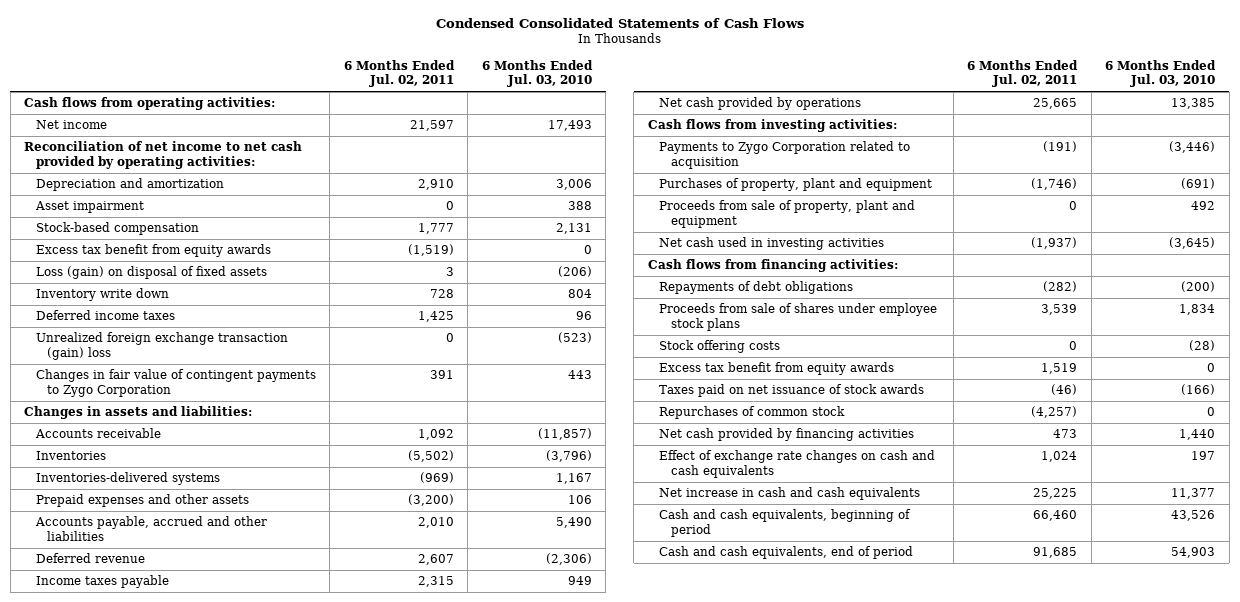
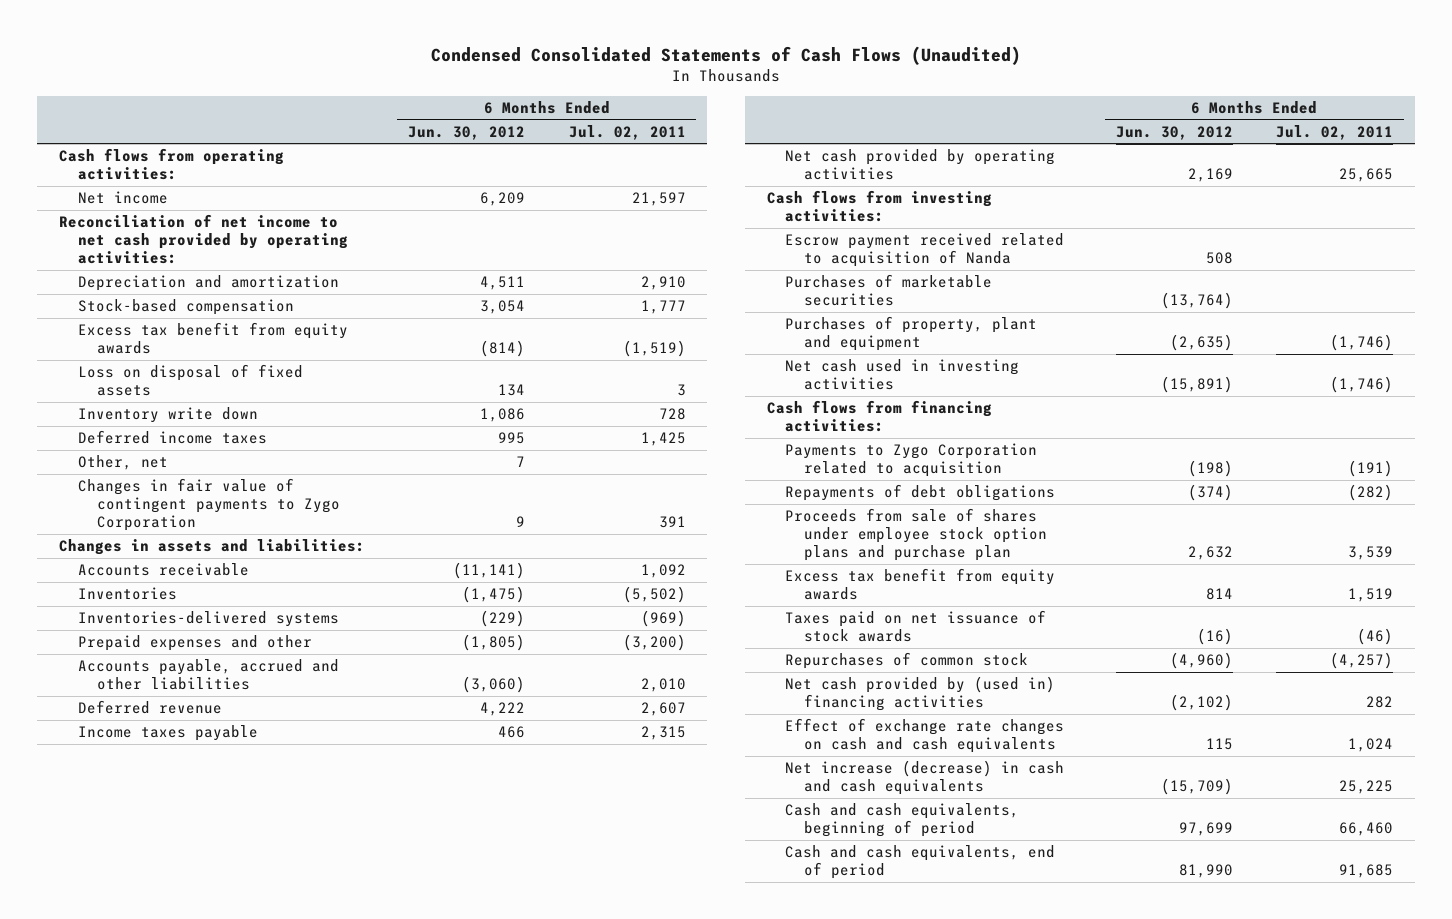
[435,17,804,28] Condensed Consolidated Statements of Cash Flows -> [431,45,1022,65] Condensed Consolidated Statements of Cash Flows (Unaudited)
[481,59,593,88] 6 Months Ended Jul. 03, 2010 -> none
none -> [408,125,526,140] Jun. 30, 2012
[34,201,144,214] Asset impairment -> none
[35,266,267,280] Loss (gain) on disposal of fixed assets -> [77,364,303,397] Loss on disposal of fixed assets
[35,332,288,360] Unrealized foreign exchange transaction (gain) loss -> none
none -> [77,455,168,471] Other, net
[35,494,249,508] Prepaid expenses and other assets -> [77,635,312,652] Prepaid expenses and other
[659,97,862,111] Net cash provided by operations -> [785,149,1056,181] Net cash provided by operating activities
none -> [785,233,1065,268] Escrow payment received related to acquisition of Nanda
none -> [785,274,993,307] Purchases of marketable securities
[659,200,916,228] Proceeds from sale of property, plant and equipment -> none
[1031,237,1078,250] (1,937) -> [1330,376,1394,394] (1,746)
[659,141,911,169] Payments to Zygo Corporation related to acquisition -> [785,443,1038,478] Payments to Zygo Corporation related to acquisition
[659,340,781,354] Stock offering costs -> none
[659,303,938,331] Proceeds from sale of shares under employee stock plans -> [785,508,1048,562] Proceeds from sale of shares under employee stock option plans and purchase plan
[659,428,915,442] Net cash provided by financing activities -> [785,676,1056,712] Net cash provided by (used in) financing activities
[1053,429,1078,439] 473 -> [1366,696,1394,709] 282
[659,487,921,501] Net increase in cash and cash equivalents -> [785,760,1065,796] Net increase (decrease) in cash and cash equivalents

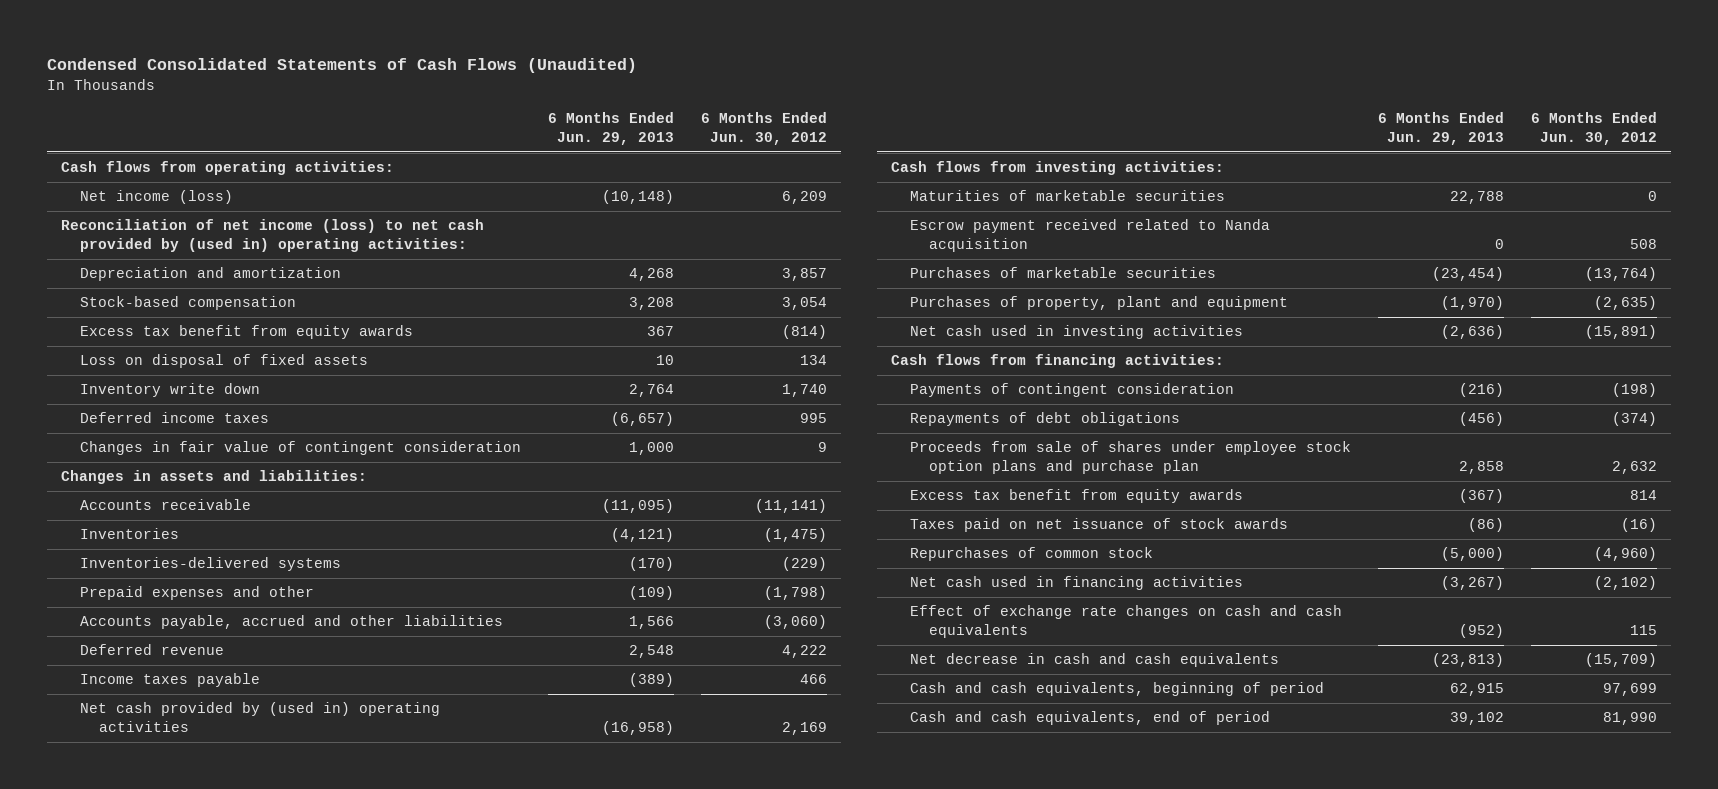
[568,124,686,140] Jul. 02, 2011 -> none
none -> [548,112,675,146] 6 Months Ended Jun. 29, 2013
[77,191,168,205] Net income -> [80,190,234,205] Net income (loss)
[58,214,348,265] Reconciliation of net income to net cash provided by operating activities: -> [61,219,485,253] Reconciliation of net income (loss) to net cash provided by (used in) operating activities:
[480,276,526,291] 4,511 -> [782,268,828,282] 3,857
[480,408,526,423] 1,086 -> [782,384,828,398] 1,740
[77,455,168,471] Other, net -> none
[77,478,340,532] Changes in fair value of contingent payments to Zygo Corporation -> [80,441,522,456] Changes in fair value of contingent consideration
[462,634,526,652] (1,805) -> [764,586,828,601] (1,798)
[785,149,1056,181] Net cash provided by operating activities -> [80,702,441,733] Net cash provided by (used in) operating activities
none -> [909,190,1225,202] Maturities of marketable securities
[785,233,1065,268] Escrow payment received related to acquisition of Nanda -> [909,219,1270,253] Escrow payment received related to Nanda acquisition
[785,443,1038,478] Payments to Zygo Corporation related to acquisition -> [909,383,1234,398] Payments of contingent consideration
[785,676,1056,712] Net cash provided by (used in) financing activities -> [909,576,1243,591] Net cash used in financing activities
[785,760,1065,796] Net increase (decrease) in cash and cash equivalents -> [909,653,1279,668] Net decrease in cash and cash equivalents

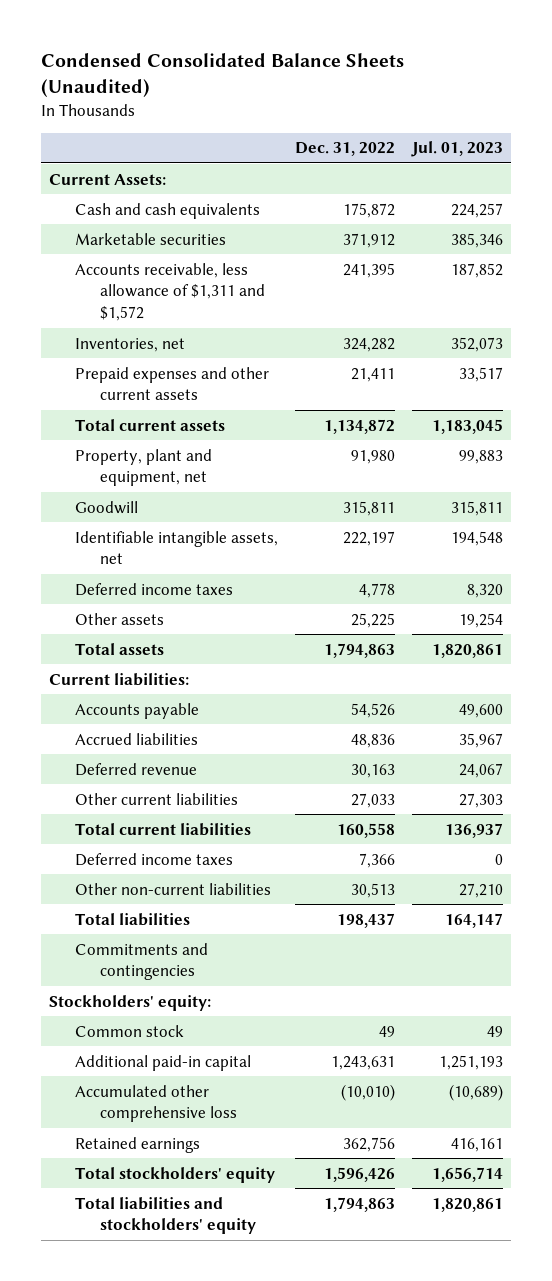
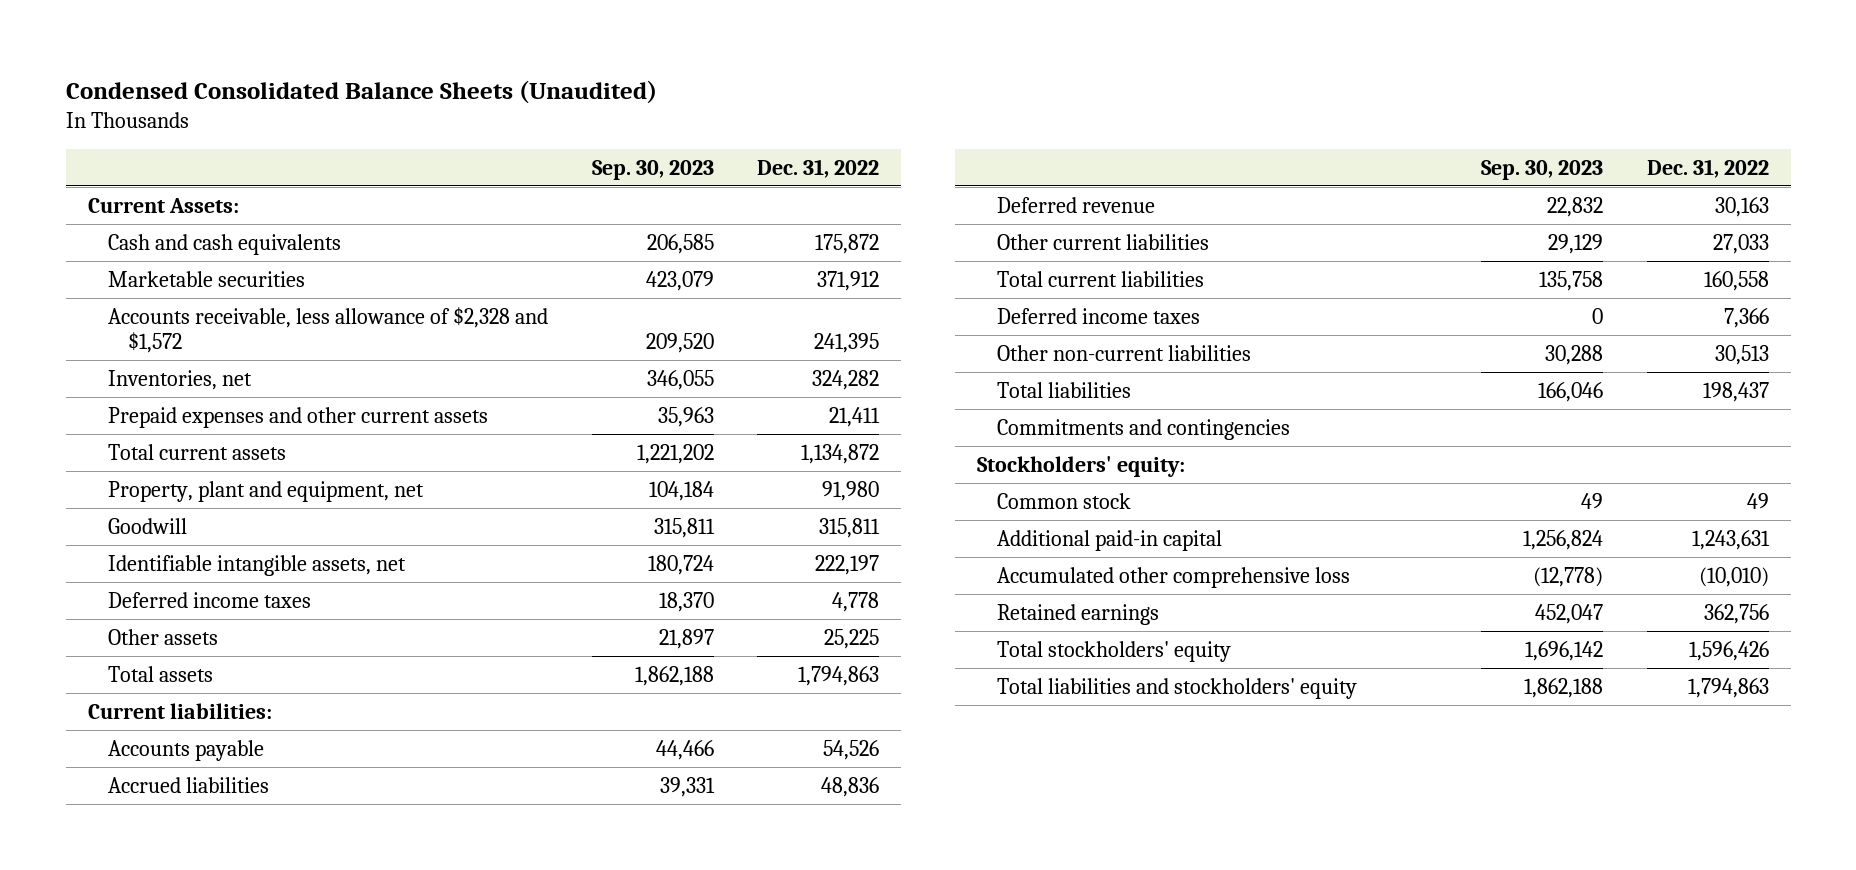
[410,141,503,158] Jul. 01, 2023 -> none
none -> [591,160,714,181] Sep. 30, 2023
[74,262,266,322] Accounts receivable, less allowance of $1,311 and $1,572 -> [107,306,548,354] Accounts receivable, less allowance of $2,328 and $1,572

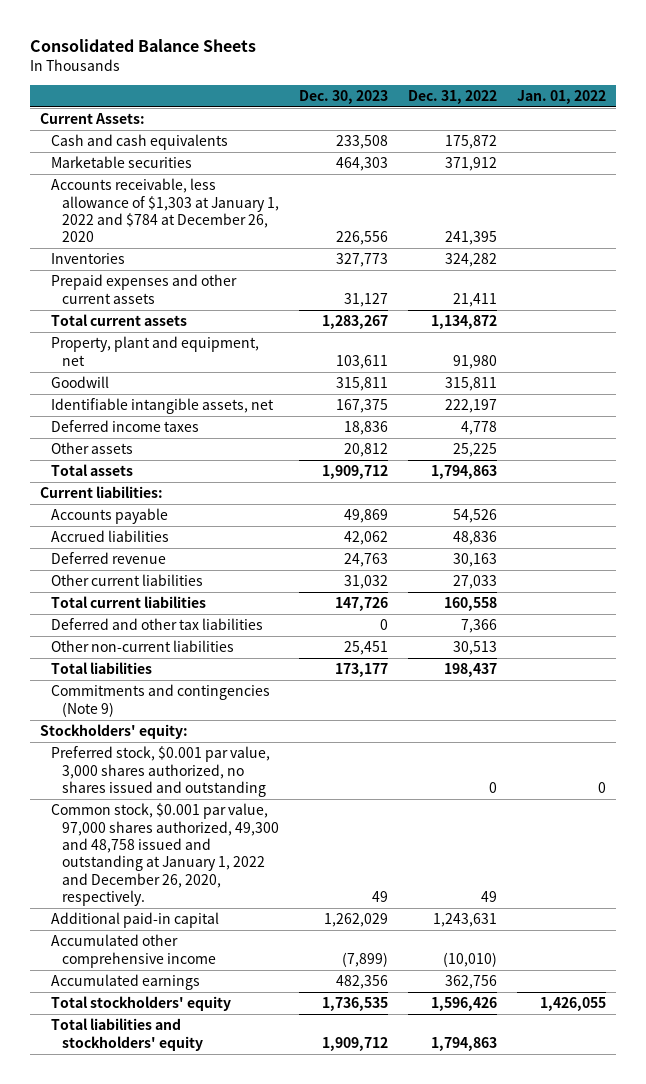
[65,80,657,105] Condensed Consolidated Balance Sheets (Unaudited) -> [29,38,256,52] Consolidated Balance Sheets
[591,160,714,181] Sep. 30, 2023 -> none
none -> [298,90,388,105] Dec. 30, 2023
none -> [517,90,607,105] Jan. 01, 2022
[107,306,548,354] Accounts receivable, less allowance of $2,328 and $1,572 -> [50,178,279,243] Accounts receivable, less allowance of $1,303 at January 1, 2022 and $784 at December 26, 2020
[107,369,252,390] Inventories, net -> [50,253,125,265] Inventories
[997,307,1201,324] Deferred income taxes -> [50,618,263,631] Deferred and other tax liabilities
[997,418,1291,440] Commitments and contingencies -> [50,684,270,717] Commitments and contingencies (Note 9)
none -> [50,746,270,798] Preferred stock, $0.001 par value, 3,000 shares authorized, no shares issued and outstanding
[997,492,1132,509] Common stock -> [50,803,279,907] Common stock, $0.001 par value, 97,000 shares authorized, 49,300 and 48,758 issued and outstanding at January 1, 2022 and December 26, 2020, respectively.
[997,566,1351,588] Accumulated other comprehensive loss -> [50,934,216,968] Accumulated other comprehensive income
[997,603,1160,625] Retained earnings -> [50,974,200,991] Accumulated earnings

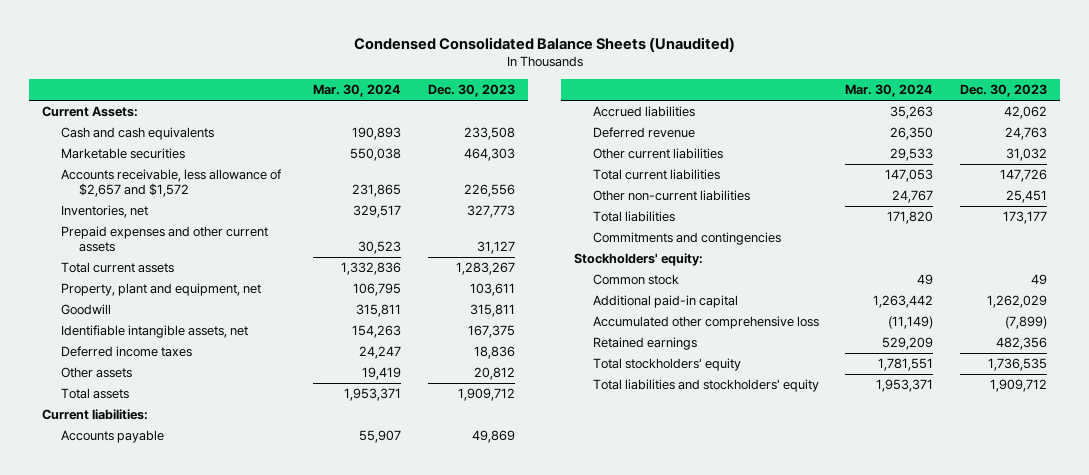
[29,38,256,52] Consolidated Balance Sheets -> [353,36,735,52] Condensed Consolidated Balance Sheets (Unaudited)
[408,90,498,105] Dec. 31, 2022 -> none
[517,90,607,105] Jan. 01, 2022 -> none
none -> [313,84,402,98] Mar. 30, 2024
[50,178,279,243] Accounts receivable, less allowance of $1,303 at January 1, 2022 and $784 at December 26, 2020 -> [60,169,282,198] Accounts receivable, less allowance of $2,657 and $1,572
[50,253,125,265] Inventories -> [60,205,148,219] Inventories, net
[50,618,263,631] Deferred and other tax liabilities -> none
[50,684,270,717] Commitments and contingencies (Note 9) -> [592,232,781,246] Commitments and contingencies
[50,746,270,798] Preferred stock, $0.001 par value, 3,000 shares authorized, no shares issued and outstanding -> none
[50,803,279,907] Common stock, $0.001 par value, 97,000 shares authorized, 49,300 and 48,758 issued and outstanding at January 1, 2022 and December 26, 2020, respectively. -> [592,274,679,286] Common stock
[50,934,216,968] Accumulated other comprehensive income -> [592,316,819,330] Accumulated other comprehensive loss
[50,974,200,991] Accumulated earnings -> [592,337,697,351] Retained earnings

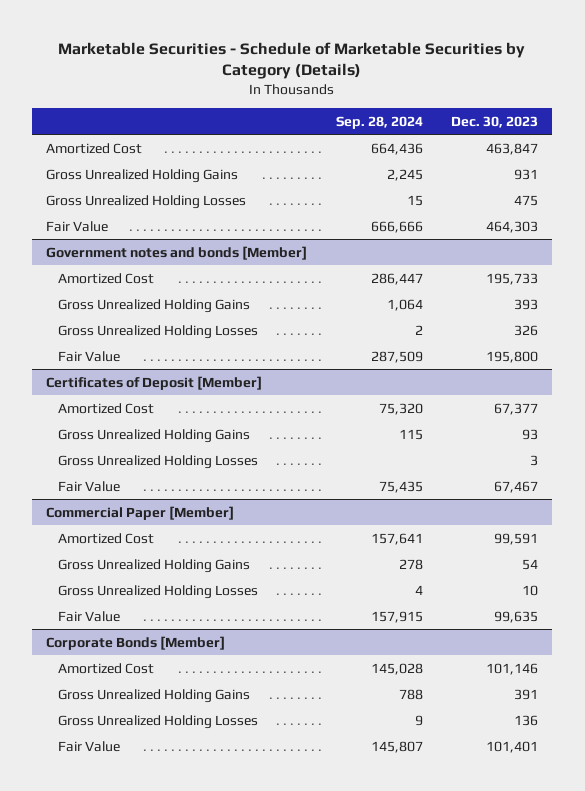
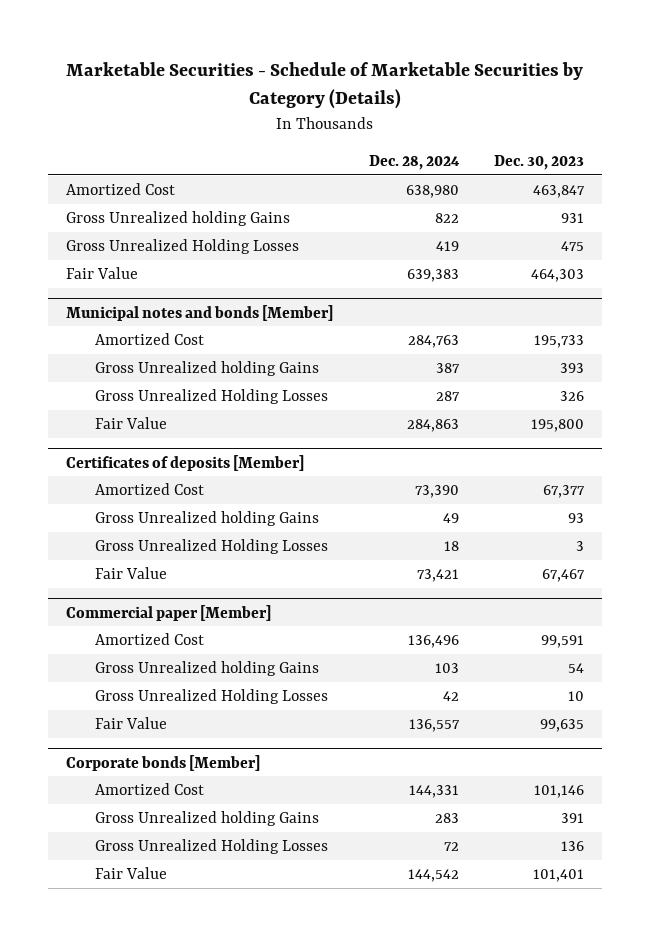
[335,115,423,129] Sep. 28, 2024 -> none
none -> [368,154,460,170] Dec. 28, 2024
[46,168,239,183] Gross Unrealized Holding Gains -> [66,211,291,227] Gross Unrealized holding Gains
[46,245,308,260] Government notes and bonds [Member] -> [66,304,334,321] Municipal notes and bonds [Member]
[58,298,251,313] Gross Unrealized Holding Gains -> [94,361,319,377] Gross Unrealized holding Gains
[46,375,263,390] Certificates of Deposit [Member] -> [66,454,305,471] Certificates of deposits [Member]
[58,428,251,443] Gross Unrealized Holding Gains -> [94,511,319,527] Gross Unrealized holding Gains
[46,505,235,520] Commercial Paper [Member] -> [66,604,272,621] Commercial paper [Member]
[58,558,251,573] Gross Unrealized Holding Gains -> [94,661,319,677] Gross Unrealized holding Gains
[46,635,226,650] Corporate Bonds [Member] -> [66,754,261,771] Corporate bonds [Member]
[58,688,251,703] Gross Unrealized Holding Gains -> [94,811,319,827] Gross Unrealized holding Gains

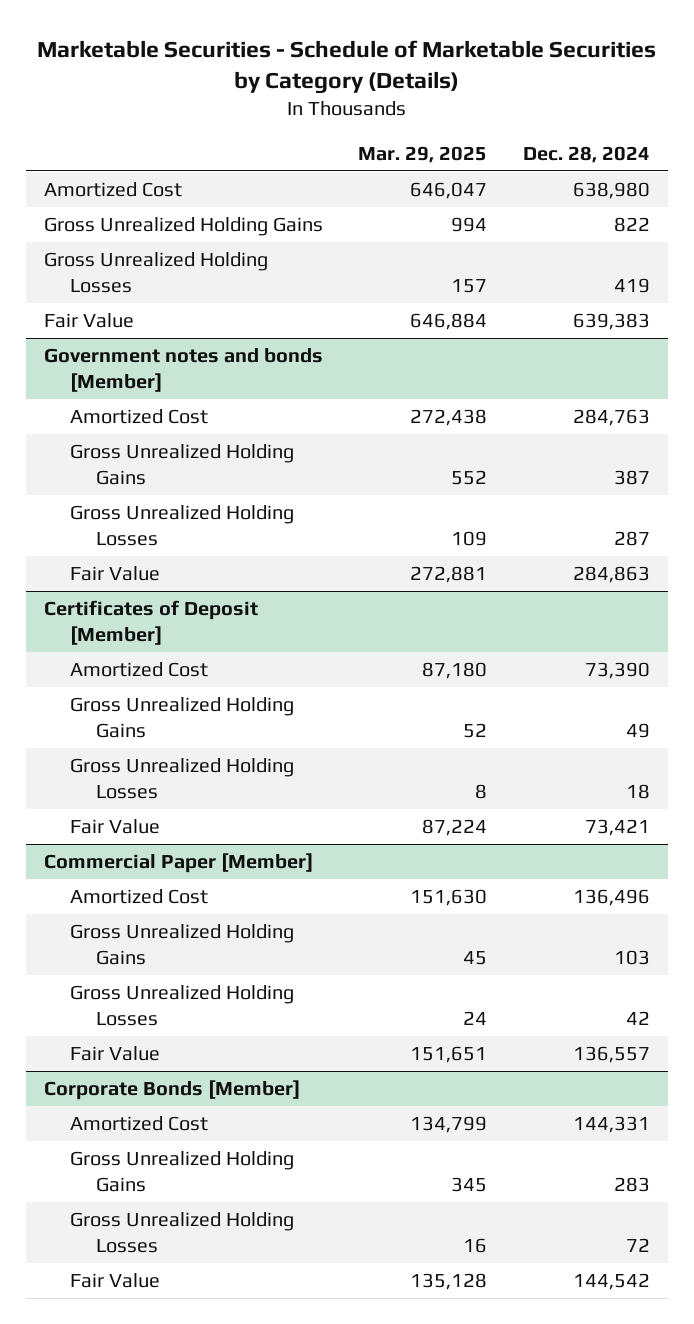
[493,154,584,170] Dec. 30, 2023 -> none
none -> [358,145,488,163] Mar. 29, 2025
[66,211,291,227] Gross Unrealized holding Gains -> [43,217,323,237] Gross Unrealized Holding Gains
[66,304,334,321] Municipal notes and bonds [Member] -> [43,348,323,392] Government notes and bonds [Member]
[94,361,319,377] Gross Unrealized holding Gains -> [70,444,295,485] Gross Unrealized Holding Gains
[66,454,305,471] Certificates of deposits [Member] -> [43,600,258,645] Certificates of Deposit [Member]
[94,511,319,527] Gross Unrealized holding Gains -> [70,697,295,738] Gross Unrealized Holding Gains
[66,604,272,621] Commercial paper [Member] -> [43,853,313,874] Commercial Paper [Member]
[94,661,319,677] Gross Unrealized holding Gains -> [70,924,295,965] Gross Unrealized Holding Gains
[66,754,261,771] Corporate bonds [Member] -> [43,1080,300,1101] Corporate Bonds [Member]
[94,811,319,827] Gross Unrealized holding Gains -> [70,1151,295,1192] Gross Unrealized Holding Gains

